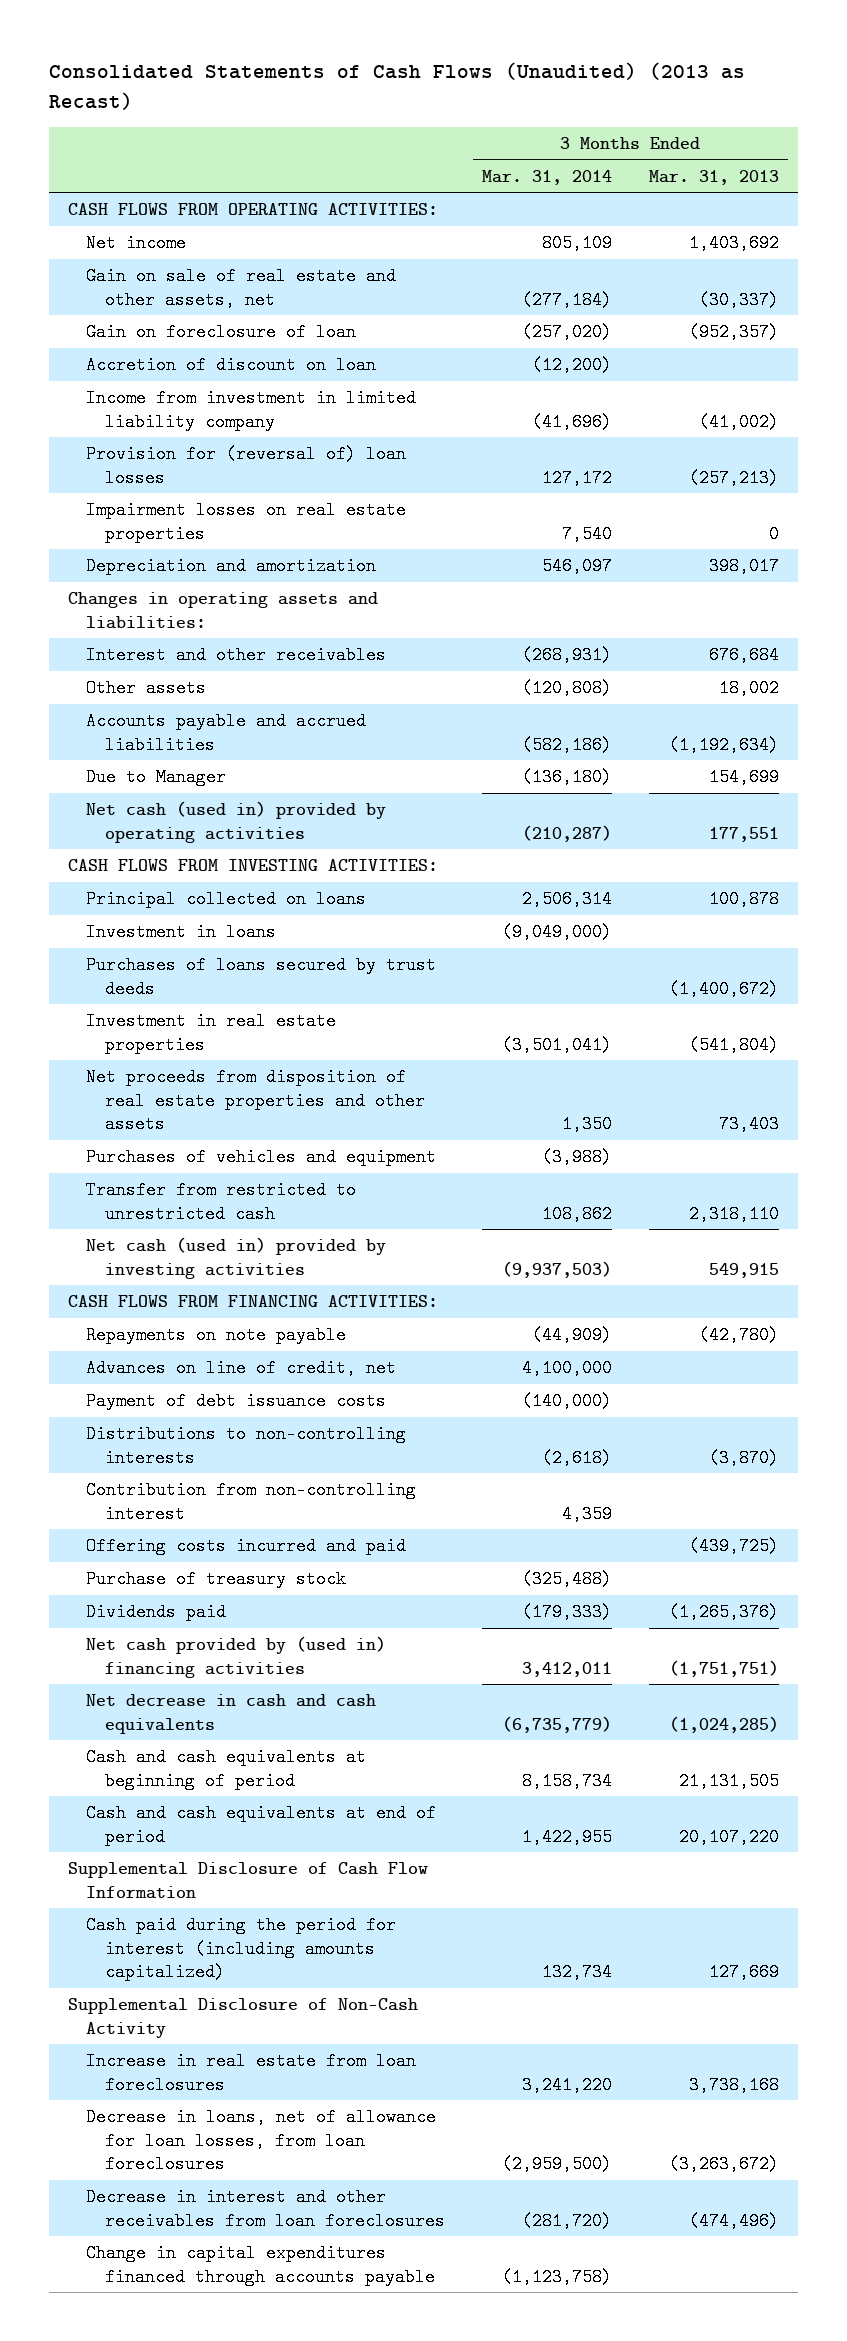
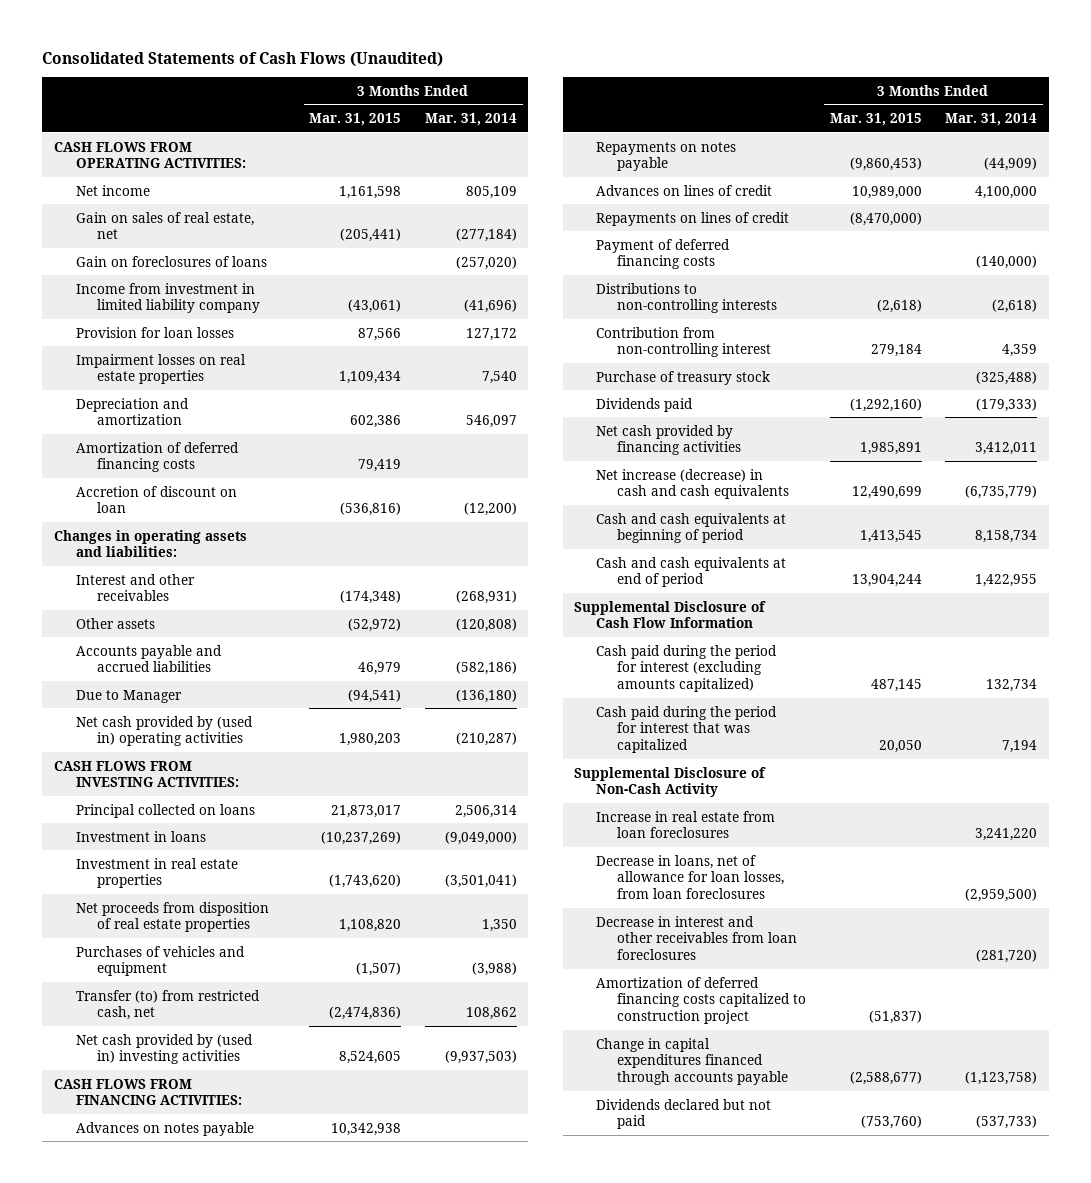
[49,62,746,110] Consolidated Statements of Cash Flows (Unaudited) (2013 as Recast) -> [42,51,444,67] Consolidated Statements of Cash Flows (Unaudited)
[648,169,779,185] Mar. 31, 2013 -> none
none -> [309,113,402,127] Mar. 31, 2015
[86,267,397,309] Gain on sale of real estate and other assets, net -> [75,211,254,240] Gain on sales of real estate, net
[86,323,357,342] Gain on foreclosure of loan -> [75,255,267,267] Gain on foreclosures of loans
[86,445,407,487] Provision for (reversal of) loan losses -> [75,326,234,338] Provision for loan losses
none -> [75,441,239,473] Amortization of deferred financing costs
[86,356,377,375] Accretion of discount on loan -> [75,485,237,514] Accretion of discount on loan
[86,801,387,843] Net cash (used in) provided by operating activities -> [75,715,253,747] Net cash provided by (used in) operating activities
[86,956,437,998] Purchases of loans secured by trust deeds -> none
[86,1068,425,1134] Net proceeds from disposition of real estate properties and other assets -> [75,901,269,933] Net proceeds from disposition of real estate properties
[86,1181,357,1223] Transfer from restricted to unrestricted cash -> [75,989,260,1021] Transfer (to) from restricted cash, net
[86,1237,387,1279] Net cash (used in) provided by investing activities -> [75,1033,253,1065] Net cash provided by (used in) investing activities
none -> [75,1121,254,1136] Advances on notes payable
[86,1326,347,1345] Repayments on note payable -> [595,141,736,172] Repayments on notes payable
[86,1359,397,1378] Advances on line of credit, net -> [595,184,772,196] Advances on lines of credit
none -> [595,211,789,226] Repayments on lines of credit
[86,1392,387,1411] Payment of debt issuance costs -> [595,238,730,270] Payment of deferred financing costs
[86,1537,407,1556] Offering costs incurred and paid -> none
[86,1636,387,1678] Net cash provided by (used in) financing activities -> [595,424,742,456] Net cash provided by financing activities
[86,1694,377,1734] Net decrease in cash and cash equivalents -> [595,468,790,500] Net increase (decrease) in cash and cash equivalents
[86,1916,397,1982] Cash paid during the period for interest (including amounts capitalized) -> [595,644,777,693] Cash paid during the period for interest (excluding amounts capitalized)
none -> [595,705,777,754] Cash paid during the period for interest that was capitalized
none -> [595,976,807,1025] Amortization of deferred financing costs capitalized to construction project
none -> [595,1098,771,1130] Dividends declared but not paid

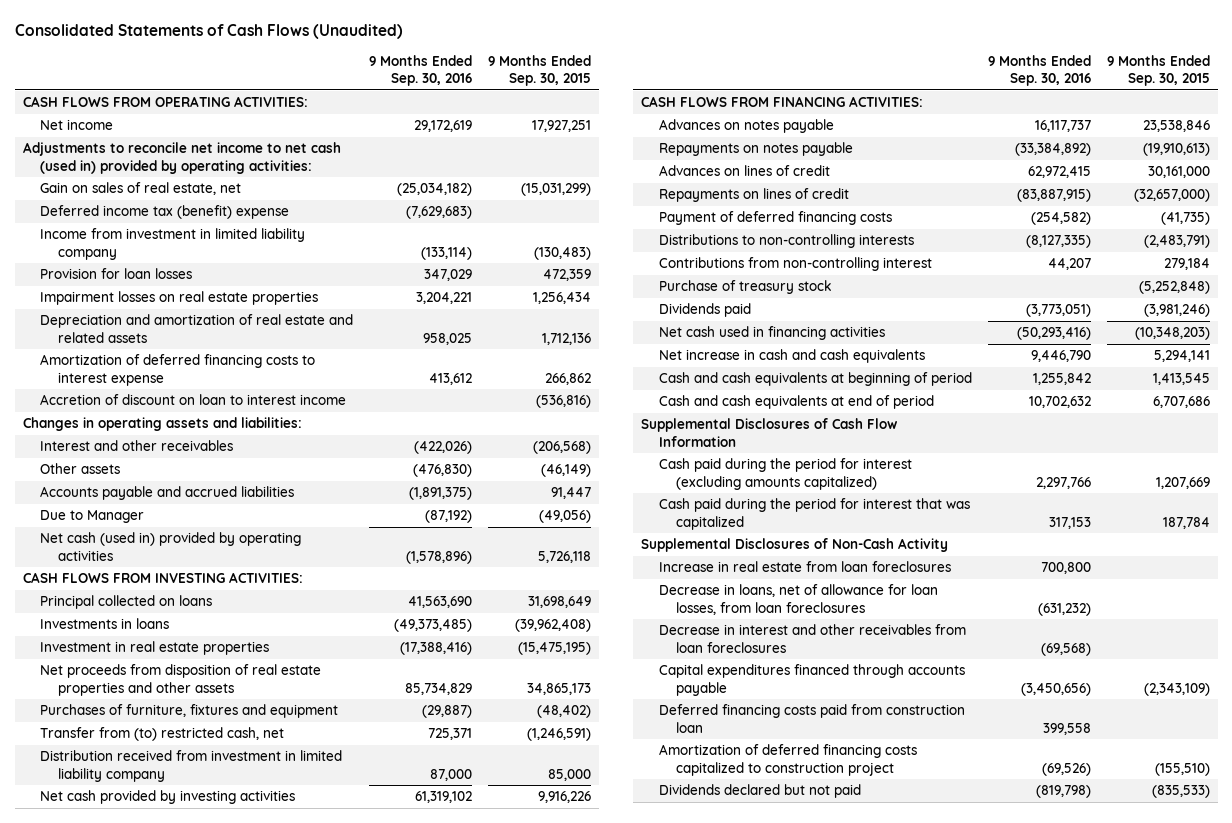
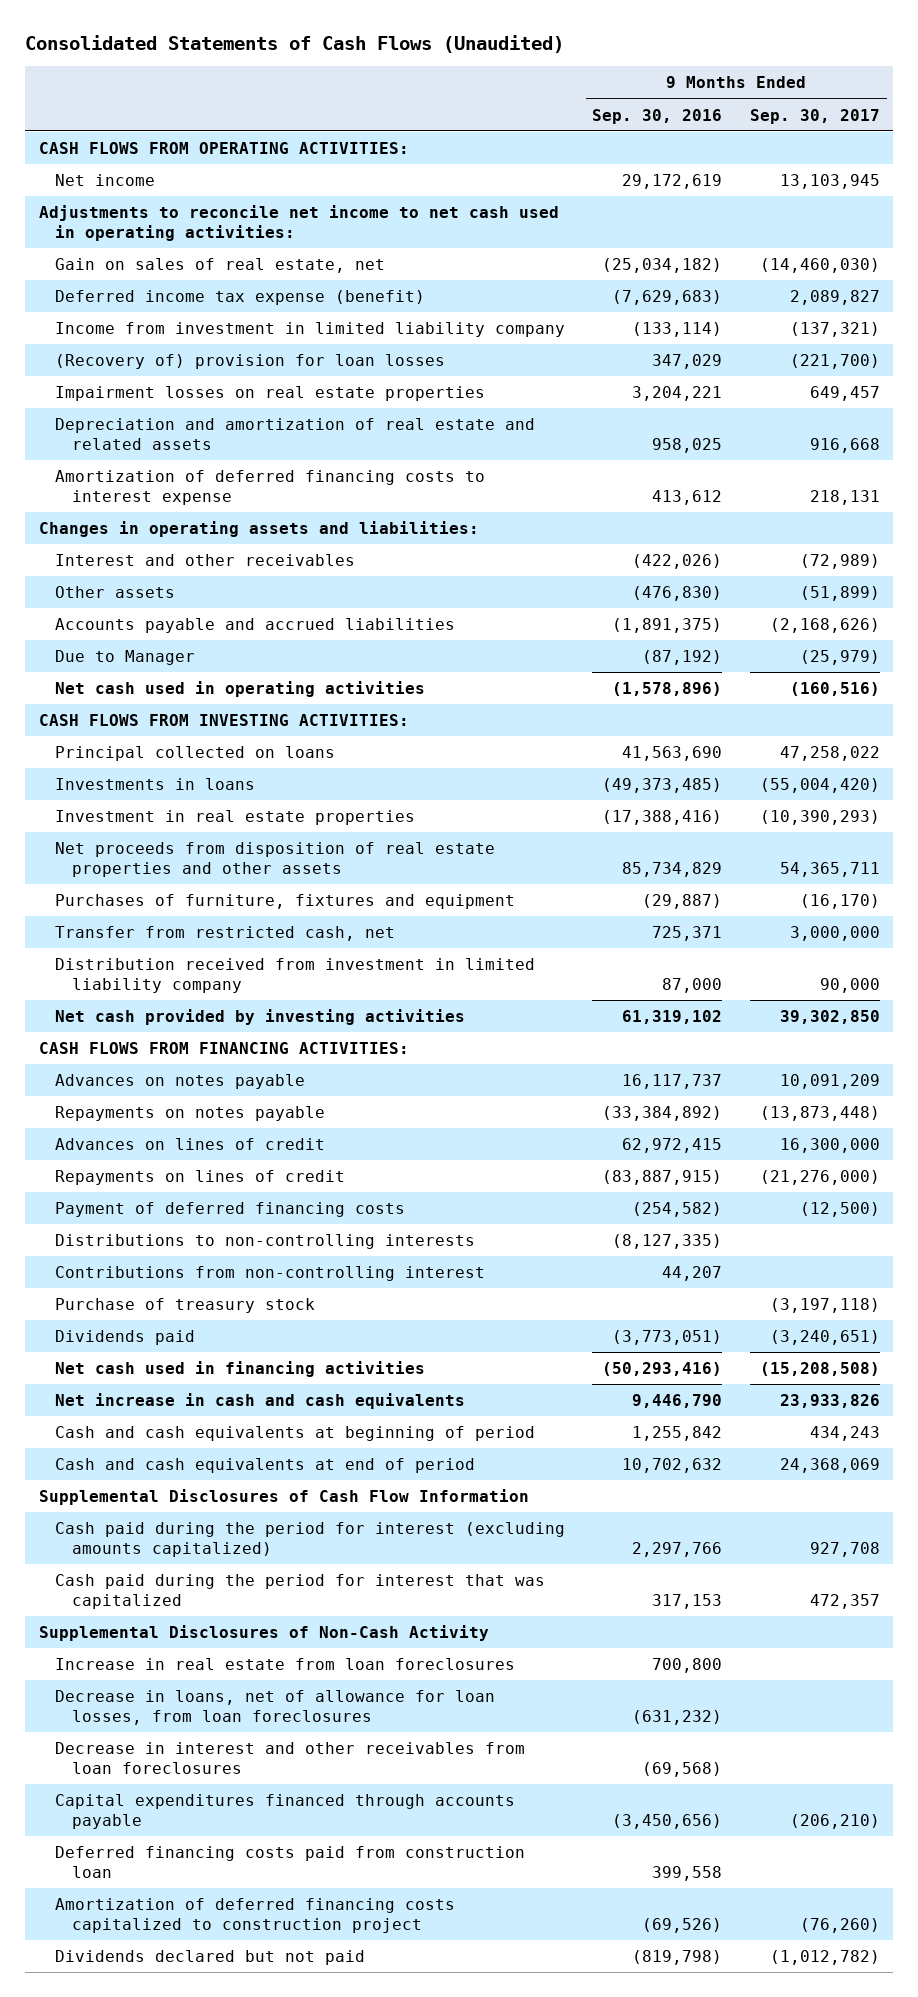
[488,54,592,87] 9 Months Ended Sep. 30, 2015 -> none
none -> [749,108,880,124] Sep. 30, 2017
[22,142,341,174] Adjustments to reconcile net income to net cash (used in) provided by operating activities: -> [38,205,559,241] Adjustments to reconcile net income to net cash used in operating activities:
[40,205,290,220] Deferred income tax (benefit) expense -> [55,290,426,306] Deferred income tax expense (benefit)
[40,268,193,280] Provision for loan losses -> [55,354,446,370] (Recovery of) provision for loan losses
[40,394,347,406] Accretion of discount on loan to interest income -> none
[40,532,302,561] Net cash (used in) provided by operating activities -> [55,681,426,698] Net cash used in operating activities
[40,727,285,742] Transfer from (to) restricted cash, net -> [55,926,396,942] Transfer from restricted cash, net

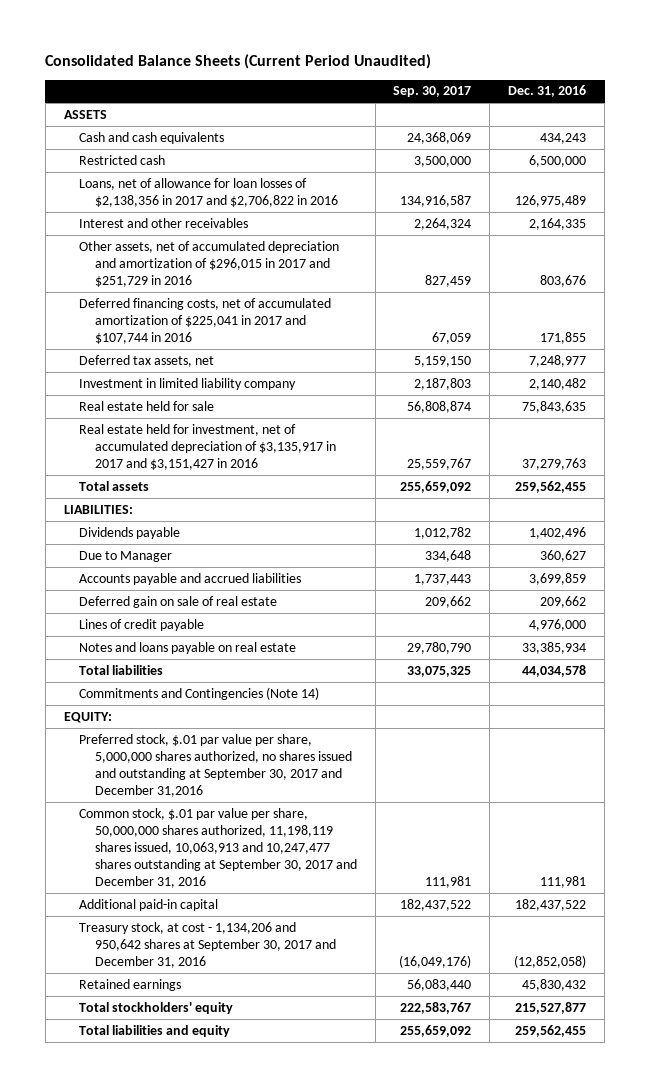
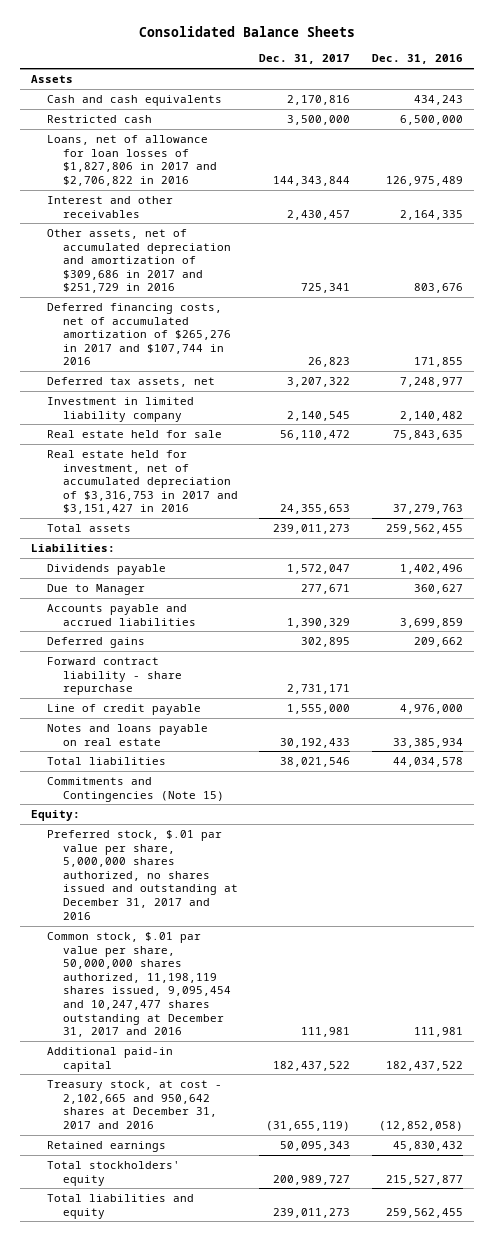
[45,54,432,70] Consolidated Balance Sheets (Current Period Unaudited) -> [138,26,355,38] Consolidated Balance Sheets
[393,86,472,98] Sep. 30, 2017 -> none
none -> [259,54,351,65] Dec. 31, 2017
[63,109,107,119] ASSETS -> [30,74,73,83] Assets
[79,177,338,207] Loans, net of allowance for loan losses of $2,138,356 in 2017 and $2,706,822 in 2016 -> [46,134,217,186] Loans, net of allowance for loan losses of $1,827,806 in 2017 and $2,706,822 in 2016
[79,240,340,287] Other assets, net of accumulated depreciation and amortization of $296,015 in 2017 and $251,729 in 2016 -> [46,228,231,294] Other assets, net of accumulated depreciation and amortization of $309,686 in 2017 and $251,729 in 2016
[79,297,332,344] Deferred financing costs, net of accumulated amortization of $225,041 in 2017 and $107,744 in 2016 -> [46,302,231,366] Deferred financing costs, net of accumulated amortization of $265,276 in 2017 and $107,744 in 2016
[79,423,336,470] Real estate held for investment, net of accumulated depreciation of $3,135,917 in 2017 and $3,151,427 in 2016 -> [46,449,238,515] Real estate held for investment, net of accumulated depreciation of $3,316,753 in 2017 and $3,151,427 in 2016
[63,504,133,514] LIABILITIES: -> [30,543,115,552] Liabilities:
[79,595,278,608] Deferred gain on sale of real estate -> [46,636,145,648] Deferred gains
none -> [46,656,182,696] Forward contract liability - share repurchase
[79,618,205,631] Lines of credit payable -> [46,703,201,715] Line of credit payable
[79,686,320,700] Commitments and Contingencies (Note 14) -> [46,776,224,802] Commitments and Contingencies (Note 15)
[63,711,112,723] EQUITY: -> [30,809,80,821] Equity:
[79,733,352,797] Preferred stock, $.01 par value per share, 5,000,000 shares authorized, no shares issued and outstanding at September 30, 2017 and December 31,2016 -> [46,829,238,920] Preferred stock, $.01 par value per share, 5,000,000 shares authorized, no shares issued and outstanding at December 31, 2017 and 2016
[79,807,357,888] Common stock, $.01 par value per share, 50,000,000 shares authorized, 11,198,119 shares issued, 10,063,913 and 10,247,477 shares outstanding at September 30, 2017 and December 31, 2016 -> [46,931,231,1038] Common stock, $.01 par value per share, 50,000,000 shares authorized, 11,198,119 shares issued, 9,095,454 and 10,247,477 shares outstanding at December 31, 2017 and 2016
[79,921,336,968] Treasury stock, at cost - 1,134,206 and 950,642 shares at September 30, 2017 and December 31, 2016 -> [46,1079,222,1129] Treasury stock, at cost - 2,102,665 and 950,642 shares at December 31, 2017 and 2016

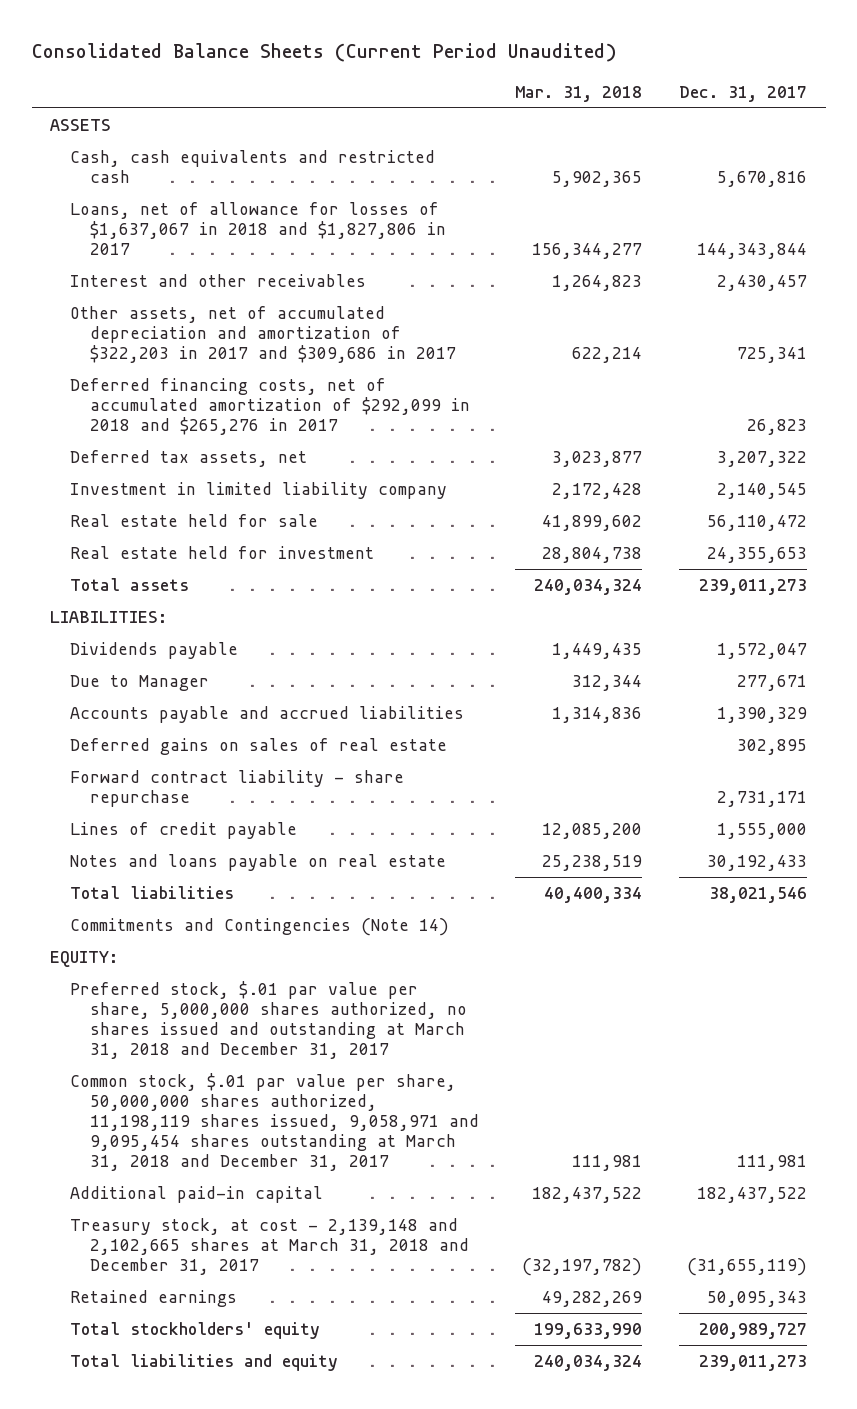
[138,26,355,38] Consolidated Balance Sheets -> [31,43,617,63] Consolidated Balance Sheets (Current Period Unaudited)
[372,54,464,65] Dec. 31, 2016 -> none
none -> [515,85,643,102] Mar. 31, 2018
[46,114,152,123] Restricted cash -> none
[30,74,73,83] Assets -> [49,119,111,132] ASSETS
[46,94,222,106] Cash and cash equivalents -> [69,150,435,184] Cash, cash equivalents and restricted cash
[287,94,351,105] 2,170,816 -> [717,171,808,188] 5,670,816
[46,134,217,186] Loans, net of allowance for loan losses of $1,827,806 in 2017 and $2,706,822 in 2016 -> [69,202,446,255] Loans, net of allowance for losses of $1,637,067 in 2018 and $1,827,806 in 2017
[46,228,231,294] Other assets, net of accumulated depreciation and amortization of $309,686 in 2017 and $251,729 in 2016 -> [69,306,456,363] Other assets, net of accumulated depreciation and amortization of $322,203 in 2017 and $309,686 in 2017
[46,302,231,366] Deferred financing costs, net of accumulated amortization of $265,276 in 2017 and $107,744 in 2016 -> [69,378,470,435] Deferred financing costs, net of accumulated amortization of $292,099 in 2018 and $265,276 in 2017
[46,449,238,515] Real estate held for investment, net of accumulated depreciation of $3,316,753 in 2017 and $3,151,427 in 2016 -> [69,546,374,560] Real estate held for investment
[30,543,115,552] Liabilities: -> [49,611,167,624] LIABILITIES:
[46,636,145,648] Deferred gains -> [69,738,447,756] Deferred gains on sales of real estate
[46,703,201,715] Line of credit payable -> [69,822,297,840] Lines of credit payable
[46,776,224,802] Commitments and Contingencies (Note 15) -> [69,918,449,937] Commitments and Contingencies (Note 14)
[30,809,80,821] Equity: -> [49,951,118,968] EQUITY:
[46,829,238,920] Preferred stock, $.01 par value per share, 5,000,000 shares authorized, no shares issued and outstanding at December 31, 2017 and 2016 -> [69,981,467,1059] Preferred stock, $.01 par value per share, 5,000,000 shares authorized, no shares issued and outstanding at March 31, 2018 and December 31, 2017
[46,931,231,1038] Common stock, $.01 par value per share, 50,000,000 shares authorized, 11,198,119 shares issued, 9,095,454 and 10,247,477 shares outstanding at December 31, 2017 and 2016 -> [69,1073,479,1171] Common stock, $.01 par value per share, 50,000,000 shares authorized, 11,198,119 shares issued, 9,058,971 and 9,095,454 shares outstanding at March 31, 2018 and December 31, 2017
[46,1079,222,1129] Treasury stock, at cost - 2,102,665 and 950,642 shares at December 31, 2017 and 2016 -> [69,1218,469,1275] Treasury stock, at cost - 2,139,148 and 2,102,665 shares at March 31, 2018 and December 31, 2017

